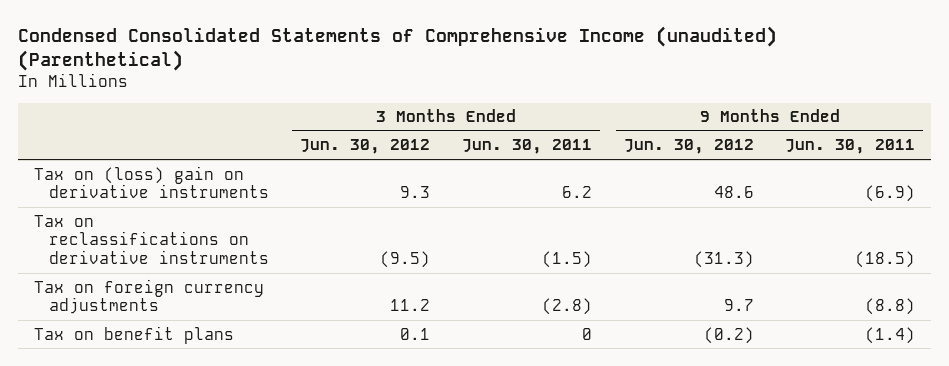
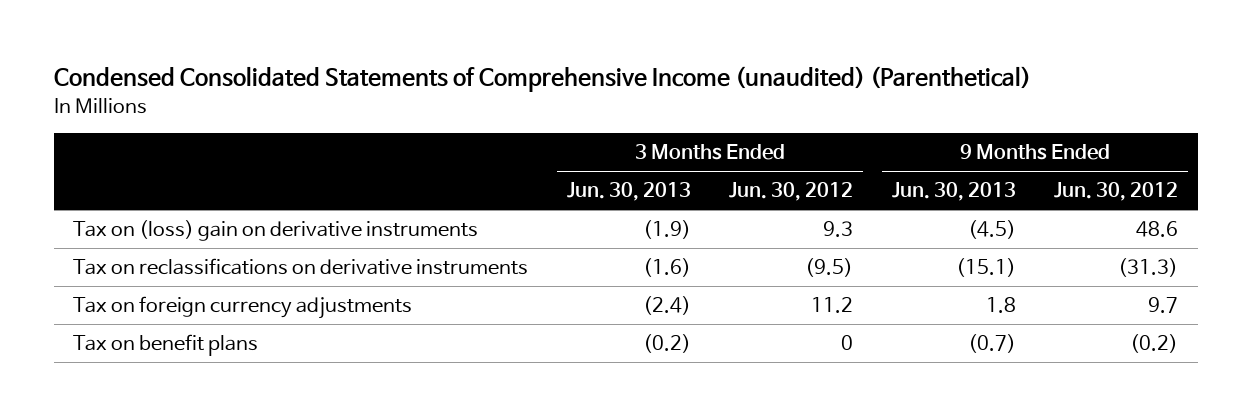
[462,139,593,155] Jun. 30, 2011 -> none
[785,139,916,155] Jun. 30, 2011 -> none
none -> [566,182,691,202] Jun. 30, 2013
none -> [891,182,1016,202] Jun. 30, 2013
[400,327,431,340] 0.1 -> [841,335,854,351] 0

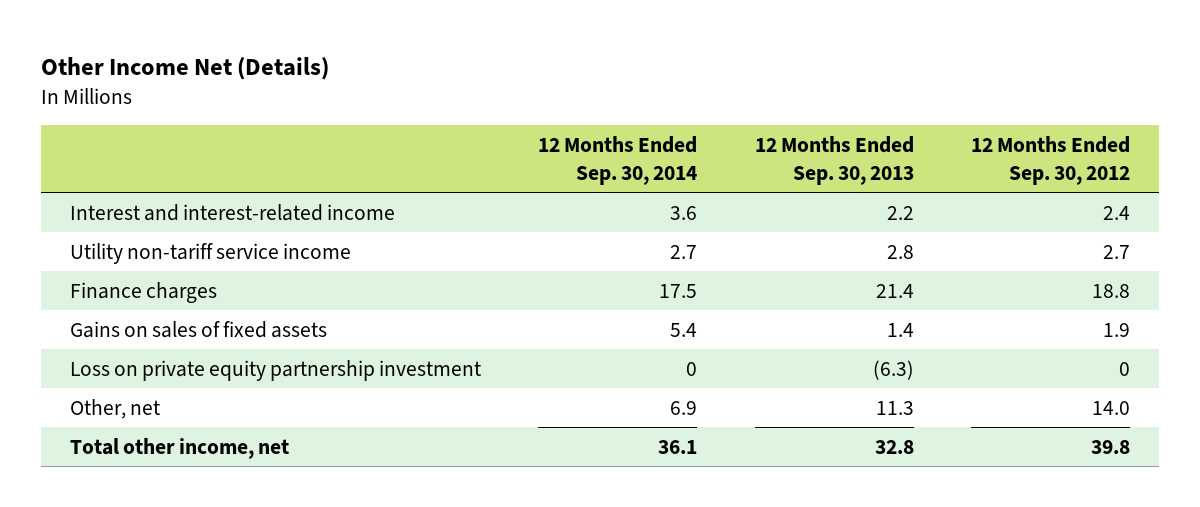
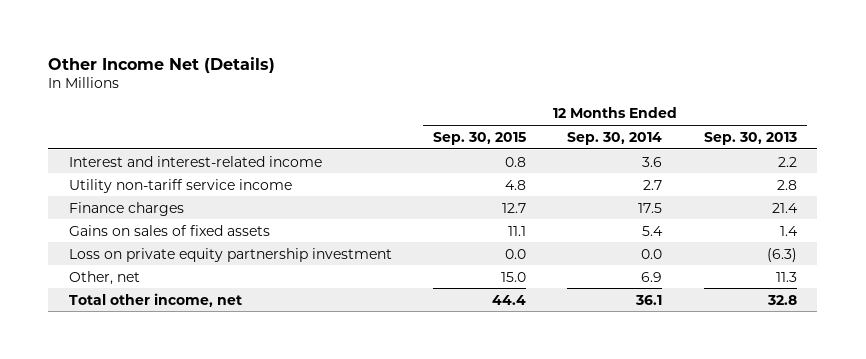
[970,136,1130,185] 12 Months Ended Sep. 30, 2012 -> none
none -> [433,131,527,145] Sep. 30, 2015
[686,361,698,376] 0 -> [641,248,663,259] 0.0

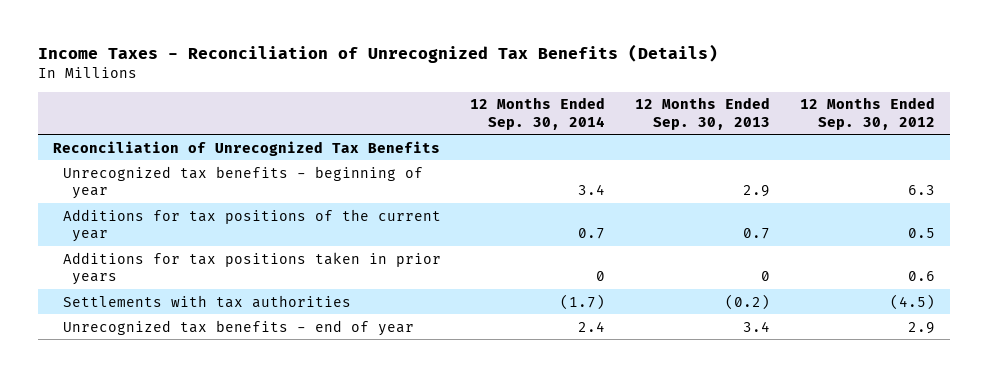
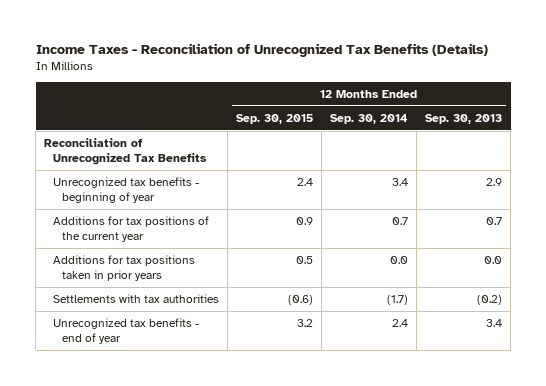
[799,97,935,130] 12 Months Ended Sep. 30, 2012 -> none
none -> [236,113,314,124] Sep. 30, 2015
[596,270,606,281] 0 -> [390,255,409,264] 0.0
[761,270,771,281] 0 -> [484,255,503,264] 0.0

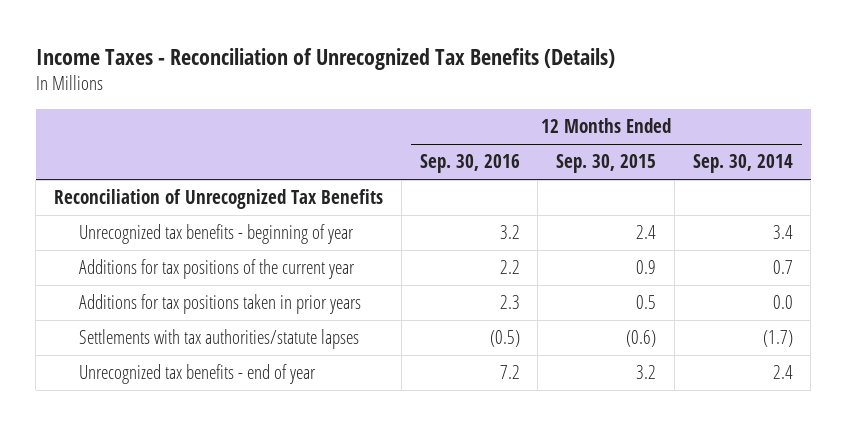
[425,113,503,124] Sep. 30, 2013 -> none
none -> [419,154,520,174] Sep. 30, 2016
[53,293,220,303] Settlements with tax authorities -> [79,329,360,350] Settlements with tax authorities/statute lapses

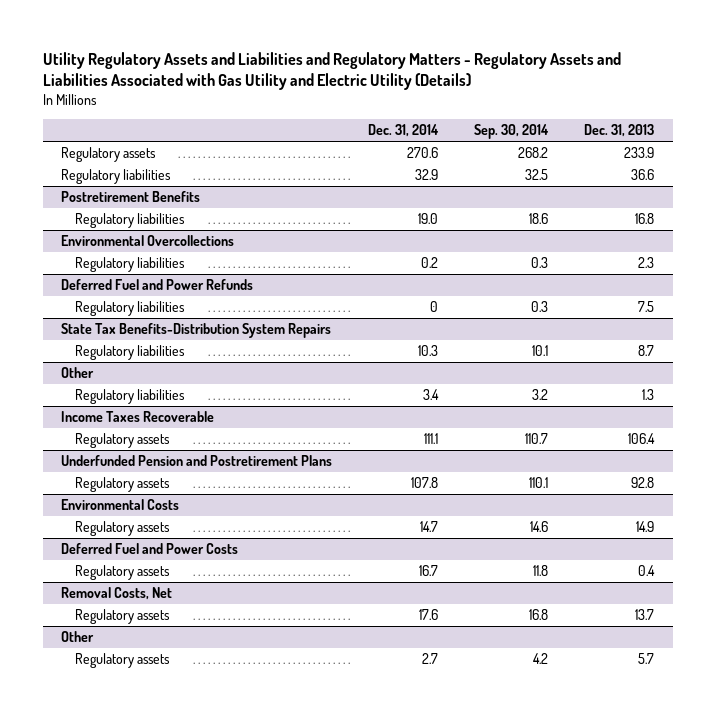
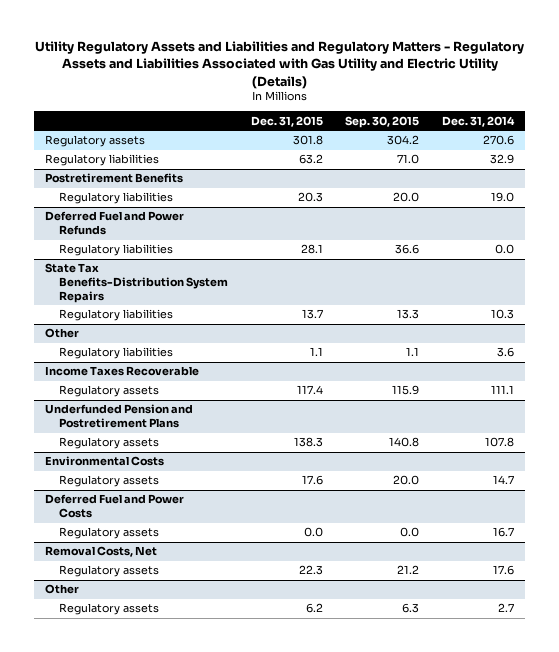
[474,124,550,140] Sep. 30, 2014 -> none
[584,124,655,138] Dec. 31, 2013 -> none
none -> [250,115,323,127] Dec. 31, 2015
none -> [345,115,420,128] Sep. 30, 2015
[61,235,235,247] Environmental Overcollections -> none
[75,257,186,273] Regulatory liabilities -> none
[430,301,439,313] 0 -> [494,244,514,255] 0.0
[423,389,440,401] 3.4 -> [496,347,514,358] 3.6

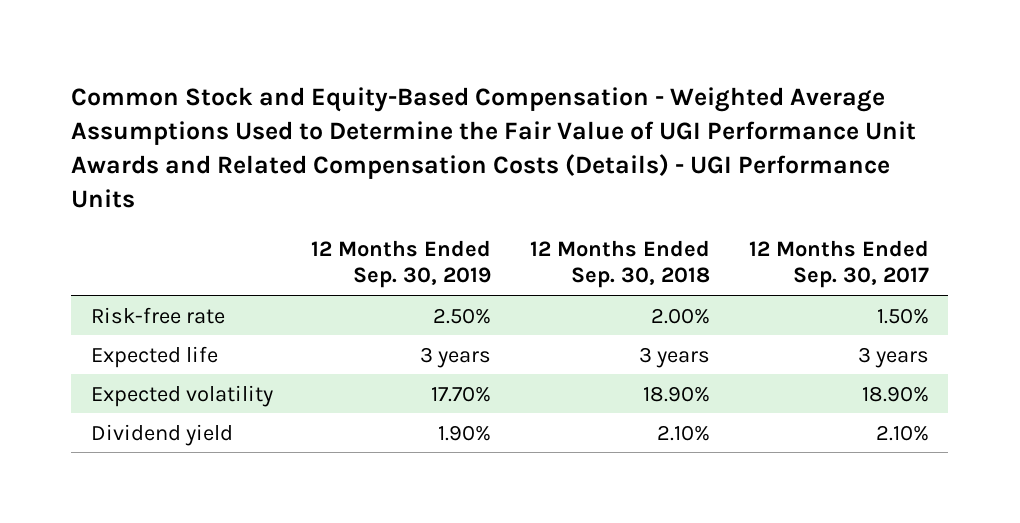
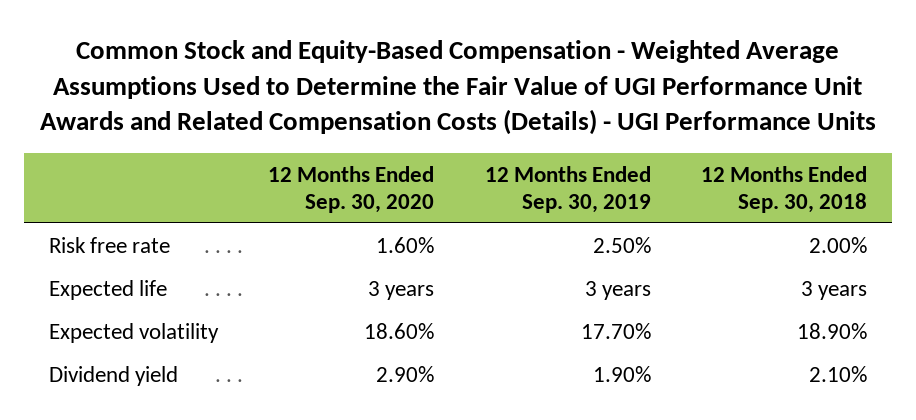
[748,239,929,289] 12 Months Ended Sep. 30, 2017 -> none
none -> [268,165,435,213] 12 Months Ended Sep. 30, 2020
[90,306,225,324] Risk-free rate -> [48,236,170,253] Risk free rate

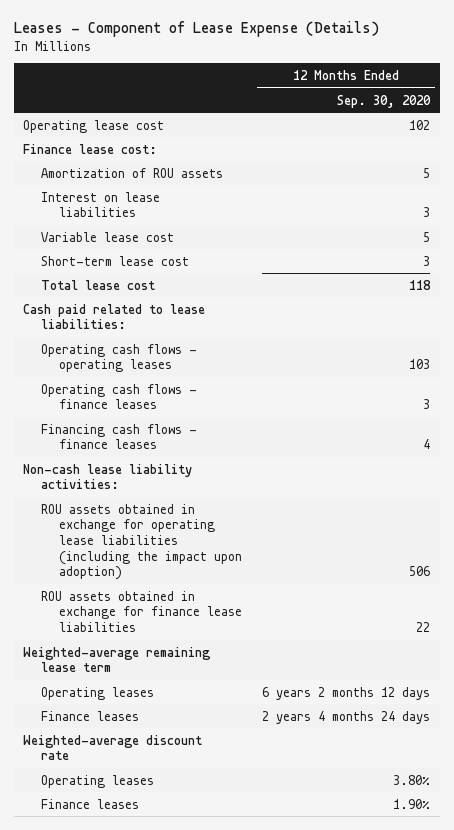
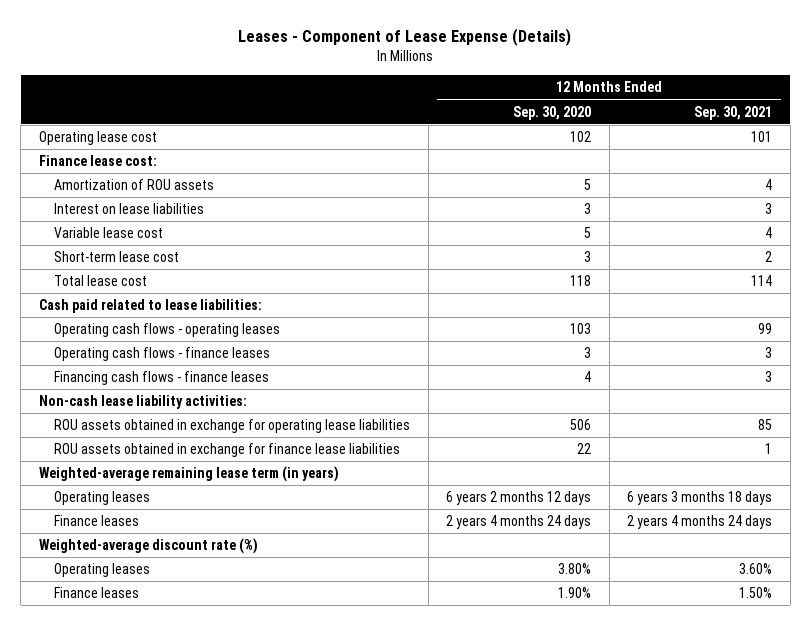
none -> [694,105,773,120] Sep. 30, 2021
[41,503,243,581] ROU assets obtained in exchange for operating lease liabilities (including the impact upon adoption) -> [53,419,410,434] ROU assets obtained in exchange for operating lease liabilities
[23,646,212,673] Weighted-average remaining lease term -> [38,466,339,483] Weighted-average remaining lease term (in years)
[23,734,203,761] Weighted-average discount rate -> [38,538,258,555] Weighted-average discount rate (%)

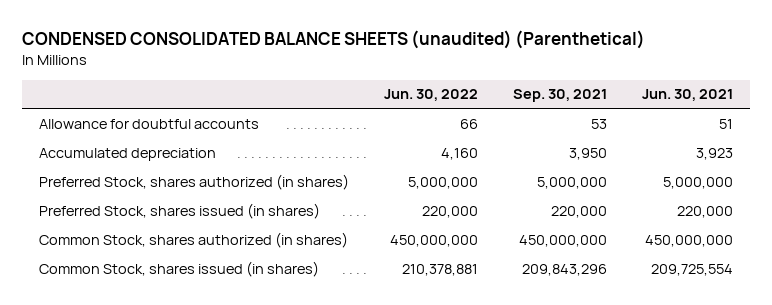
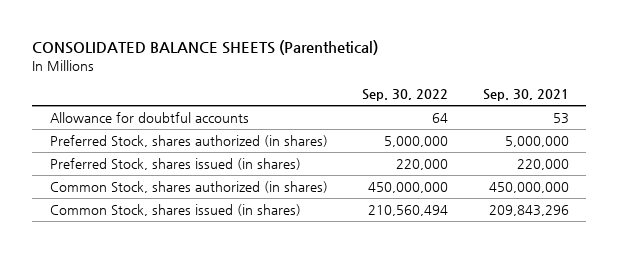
[22,29,646,49] CONDENSED CONSOLIDATED BALANCE SHEETS (unaudited) (Parenthetical) -> [32,40,379,56] CONSOLIDATED BALANCE SHEETS (Parenthetical)
[384,89,479,102] Jun. 30, 2022 -> none
[641,89,733,102] Jun. 30, 2021 -> none
none -> [362,89,449,102] Sep. 30, 2022
[39,147,217,161] Accumulated depreciation -> none

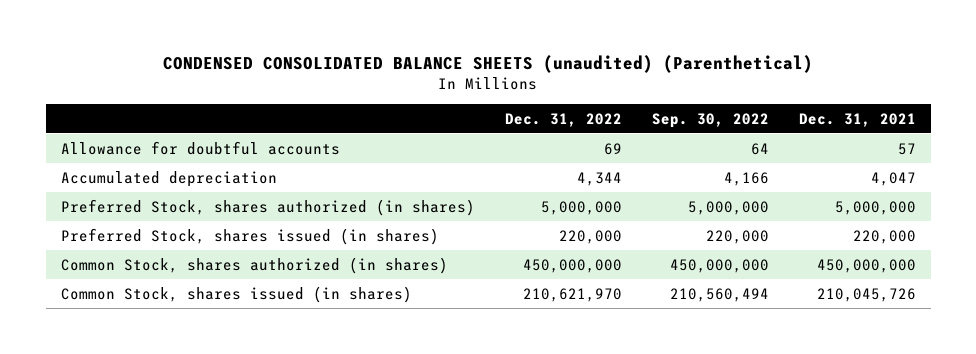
[32,40,379,56] CONSOLIDATED BALANCE SHEETS (Parenthetical) -> [163,54,814,73] CONDENSED CONSOLIDATED BALANCE SHEETS (unaudited) (Parenthetical)
[483,89,570,102] Sep. 30, 2021 -> none
none -> [504,112,622,127] Dec. 31, 2022
none -> [798,112,916,127] Dec. 31, 2021
none -> [60,170,277,187] Accumulated depreciation

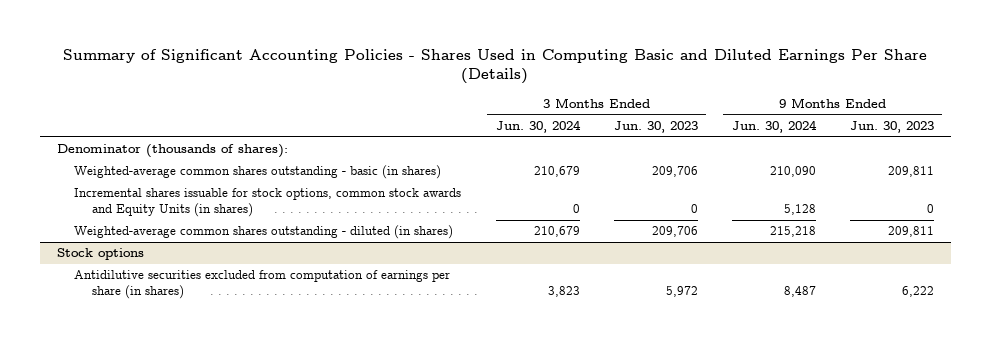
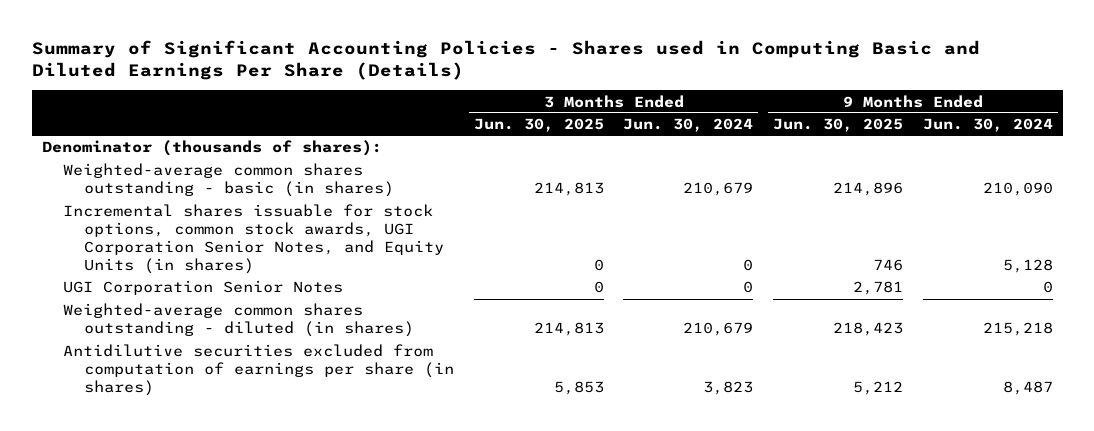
[63,48,928,85] Summary of Significant Accounting Policies - Shares Used in Computing Basic and Diluted Earnings Per Share (Details) -> [31,39,980,80] Summary of Significant Accounting Policies - Shares used in Computing Basic and Diluted Earnings Per Share (Details)
[613,120,698,133] Jun. 30, 2023 -> none
[849,120,934,133] Jun. 30, 2023 -> none
none -> [473,118,604,133] Jun. 30, 2025
none -> [773,118,904,133] Jun. 30, 2025
[74,188,462,218] Incremental shares issuable for stock options, common stock awards and Equity Units (in shares) -> [62,204,444,275] Incremental shares issuable for stock options, common stock awards, UGI Corporation Senior Notes, and Equity Units (in shares)
none -> [62,280,343,296] UGI Corporation Senior Notes
[57,248,145,261] Stock options -> none

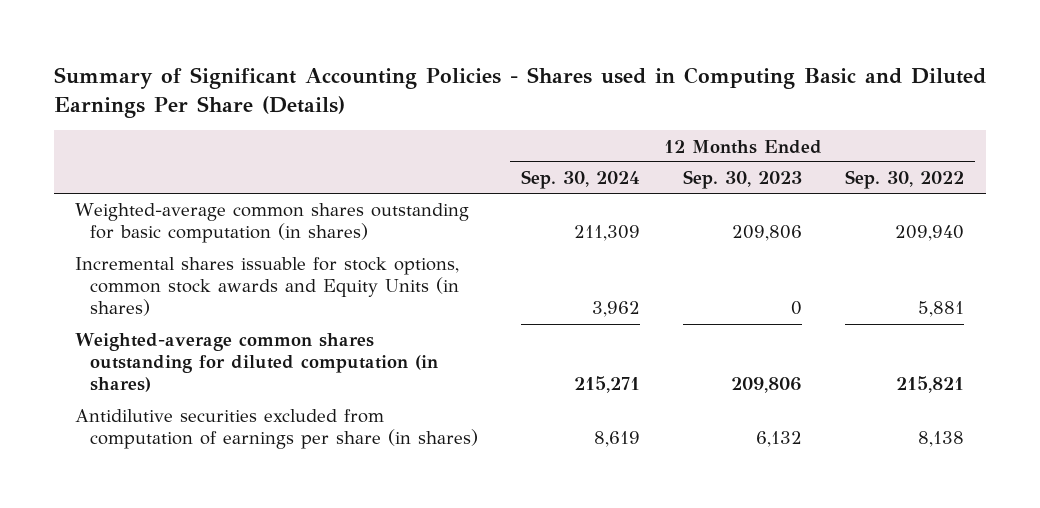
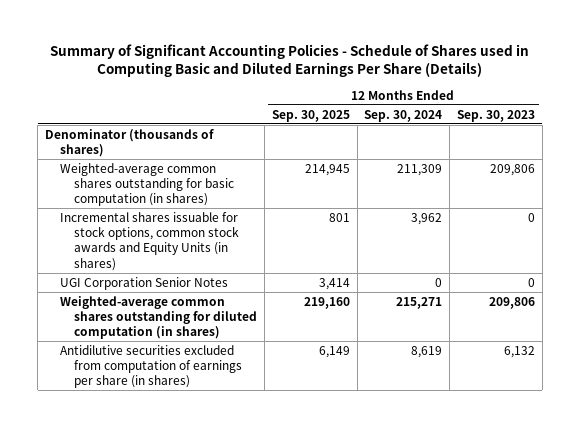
[53,66,986,118] Summary of Significant Accounting Policies - Shares used in Computing Basic and Diluted Earnings Per Share (Details) -> [49,43,529,78] Summary of Significant Accounting Policies - Schedule of Shares used in Computing Basic and Diluted Earnings Per Share (Details)
[845,170,965,190] Sep. 30, 2022 -> none
none -> [271,109,350,122] Sep. 30, 2025
none -> [44,128,214,158] Denominator (thousands of shares)
none -> [59,276,228,290] UGI Corporation Senior Notes

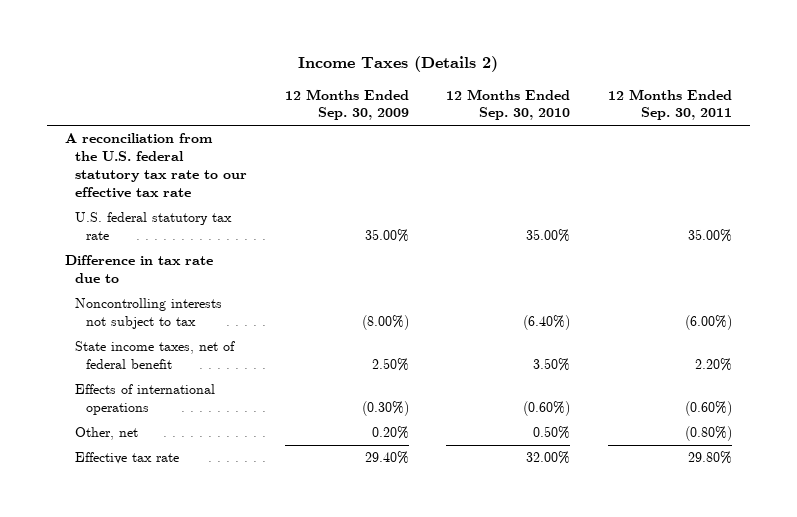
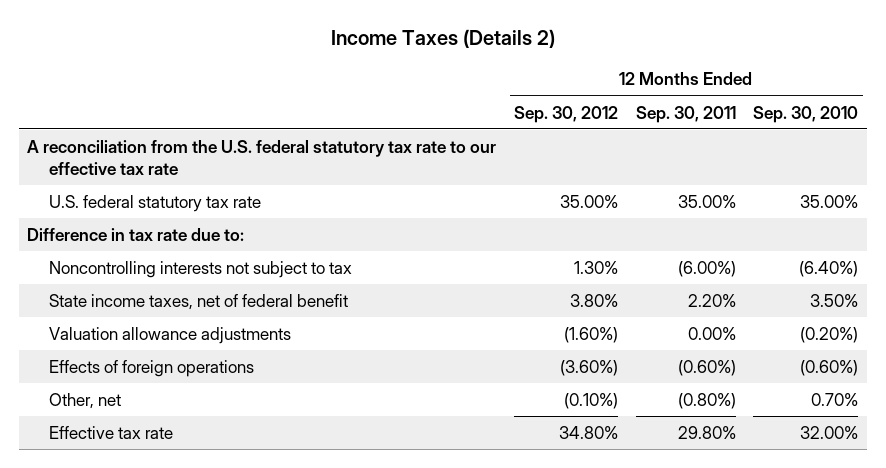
[284,88,409,121] 12 Months Ended Sep. 30, 2009 -> none
none -> [514,105,619,123] Sep. 30, 2012
[65,255,214,284] Difference in tax rate due to -> [27,227,245,241] Difference in tax rate due to:
none -> [48,326,291,344] Valuation allowance adjustments
[75,384,216,416] Effects of international operations -> [48,359,254,377] Effects of foreign operations
[533,426,571,440] 0.50% -> [811,392,859,406] 0.70%

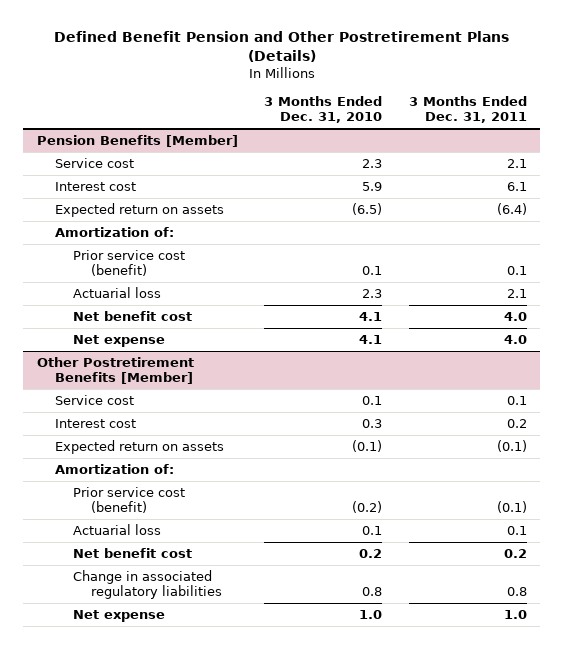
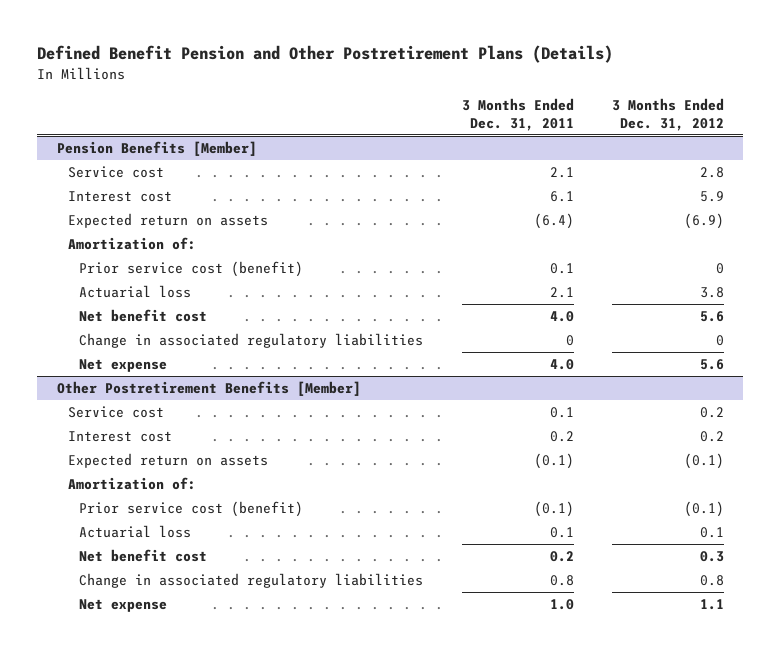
[264,96,383,124] 3 Months Ended Dec. 31, 2010 -> none
none -> [611,97,724,131] 3 Months Ended Dec. 31, 2012
none -> [79,332,424,348] Change in associated regulatory liabilities

